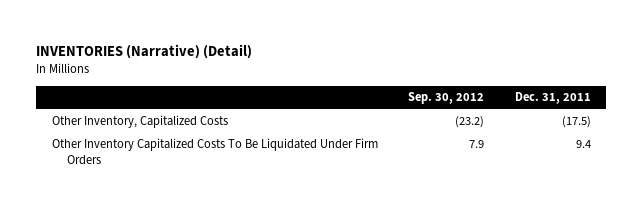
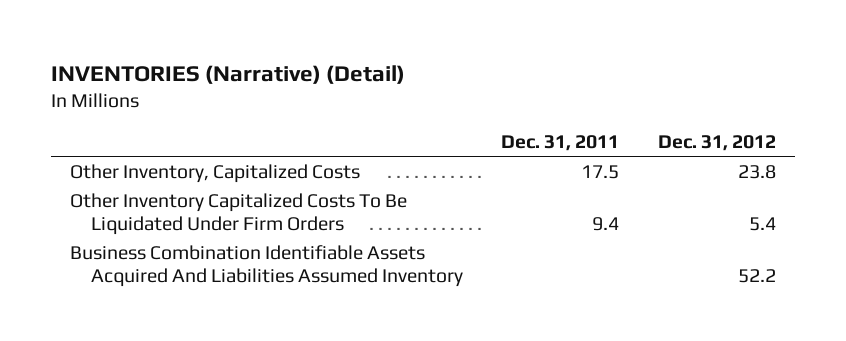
[408,92,485,105] Sep. 30, 2012 -> none
none -> [657,134,776,151] Dec. 31, 2012
[562,115,592,128] (17.5) -> [581,164,620,179] 17.5
none -> [69,244,463,288] Business Combination Identifiable Assets Acquired And Liabilities Assumed Inventory

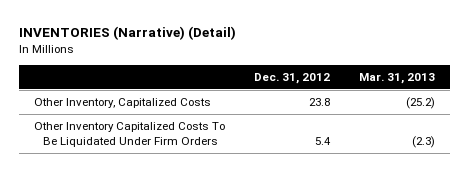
[501,134,620,151] Dec. 31, 2011 -> none
none -> [359,73,436,85] Mar. 31, 2013
[69,244,463,288] Business Combination Identifiable Assets Acquired And Liabilities Assumed Inventory -> none

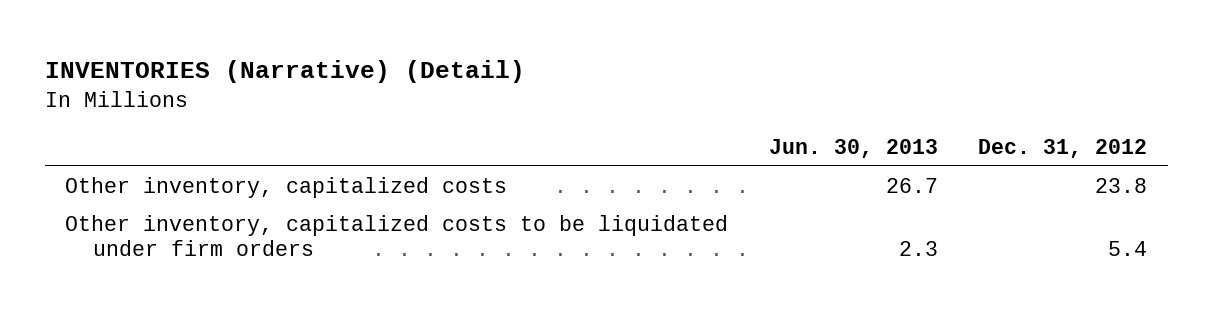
[359,73,436,85] Mar. 31, 2013 -> none
none -> [768,139,938,159] Jun. 30, 2013
[33,98,211,109] Other Inventory, Capitalized Costs -> [65,176,508,198] Other inventory, capitalized costs
[33,122,225,147] Other Inventory Capitalized Costs To Be Liquidated Under Firm Orders -> [65,214,729,256] Other inventory, capitalized costs to be liquidated under firm orders

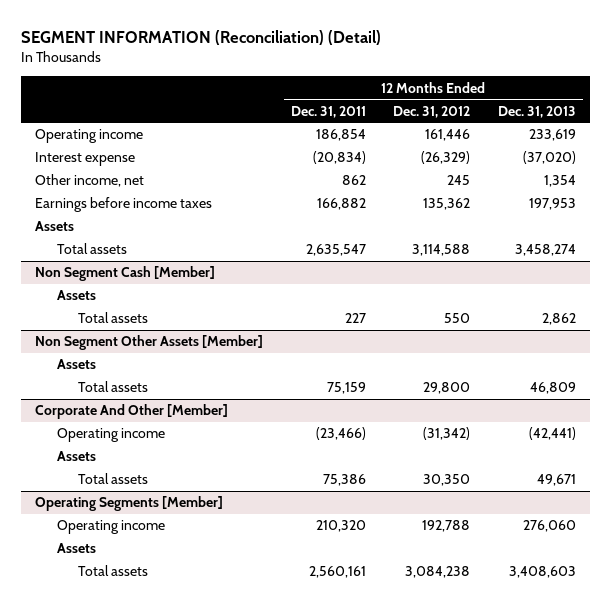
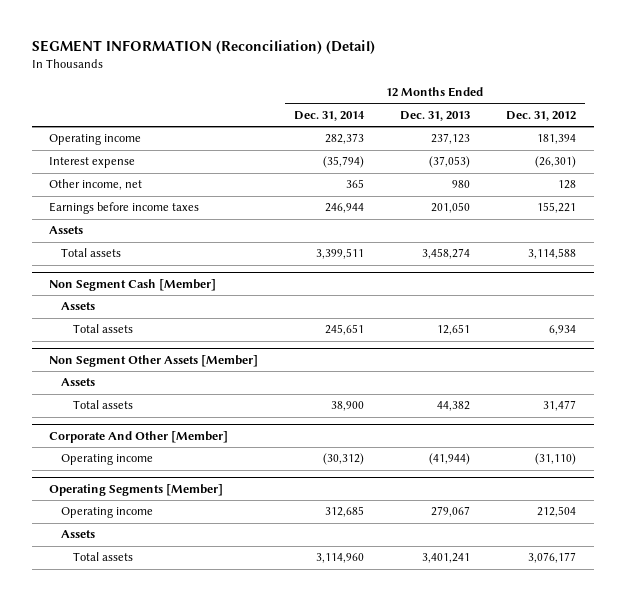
[290,105,366,118] Dec. 31, 2011 -> none
none -> [294,110,366,121] Dec. 31, 2014
[425,129,471,142] 161,446 -> [537,134,577,145] 181,394
[528,129,576,142] 233,619 -> [431,133,471,145] 237,123
[421,151,471,165] (26,329) -> [535,156,577,169] (26,301)
[522,151,576,165] (37,020) -> [429,156,471,169] (37,053)
[447,175,471,186] 245 -> [558,180,577,190] 128
[543,175,576,188] 1,354 -> [452,180,471,189] 980
[423,198,471,211] 135,362 -> [537,202,577,214] 155,221
[528,198,576,211] 197,953 -> [431,202,471,214] 201,050
[444,313,471,324] 550 -> [549,325,577,336] 6,934
[541,313,576,326] 2,862 -> [437,324,471,336] 12,651
[423,382,471,395] 29,800 -> [543,400,577,412] 31,477
[529,382,576,395] 46,809 -> [437,401,471,412] 44,382
[56,451,96,462] Assets -> none
[78,473,149,485] Total assets -> none
[423,427,471,441] (31,342) -> [535,453,577,466] (31,110)
[528,427,576,441] (42,441) -> [429,453,471,466] (41,944)
[422,520,471,533] 192,788 -> [537,506,577,518] 212,504
[522,520,576,533] 276,060 -> [431,506,471,518] 279,067
[405,566,471,579] 3,084,238 -> [528,552,577,564] 3,076,177
[508,566,576,579] 3,408,603 -> [422,553,471,564] 3,401,241

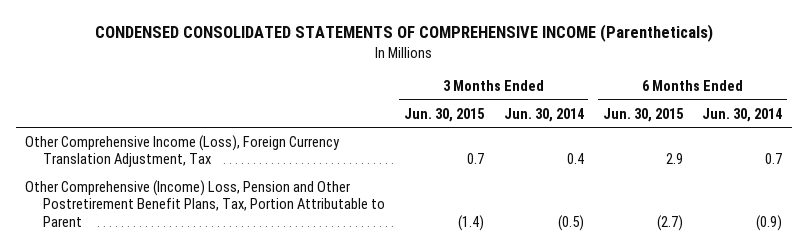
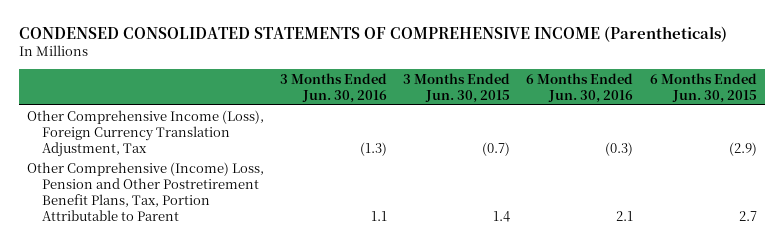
[503,107,584,122] Jun. 30, 2014 -> none
[702,107,783,122] Jun. 30, 2014 -> none
none -> [279,72,387,103] 3 Months Ended Jun. 30, 2016
none -> [526,72,634,103] 6 Months Ended Jun. 30, 2016
[467,153,485,165] 0.7 -> [482,141,511,156] (0.7)
[665,153,683,165] 2.9 -> [728,141,757,156] (2.9)
[458,214,485,231] (1.4) -> [493,210,511,222] 1.4
[656,214,683,231] (2.7) -> [738,210,757,221] 2.7

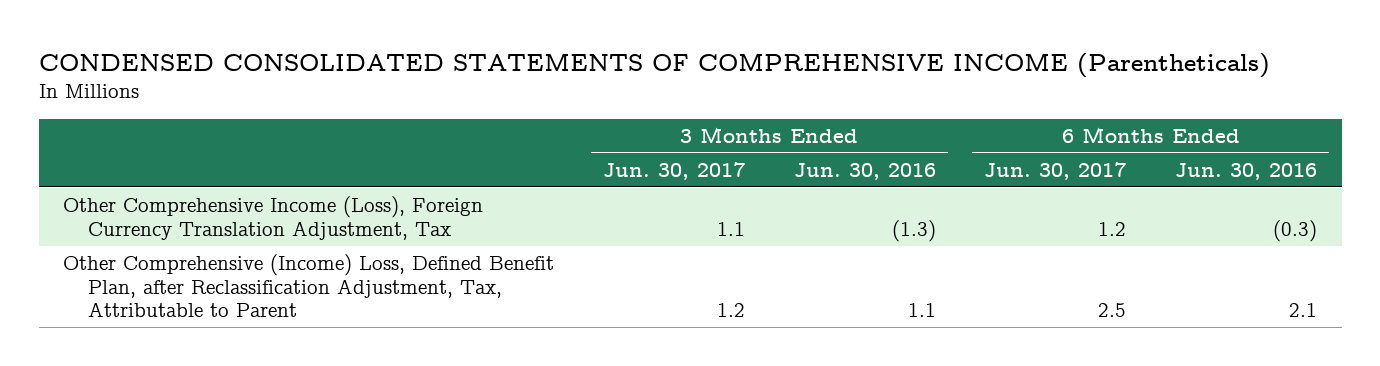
[403,72,511,103] 3 Months Ended Jun. 30, 2015 -> none
[649,72,757,103] 6 Months Ended Jun. 30, 2015 -> none
none -> [602,161,745,180] Jun. 30, 2017
none -> [984,161,1127,180] Jun. 30, 2017
[26,161,264,221] Other Comprehensive (Income) Loss, Pension and Other Postretirement Benefit Plans, Tax, Portion Attributable to Parent -> [63,253,555,318] Other Comprehensive (Income) Loss, Defined Benefit Plan, after Reclassification Adjustment, Tax, Attributable to Parent

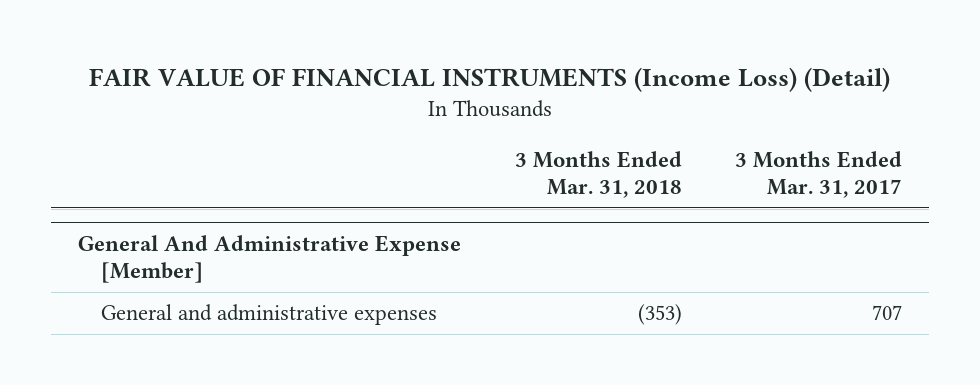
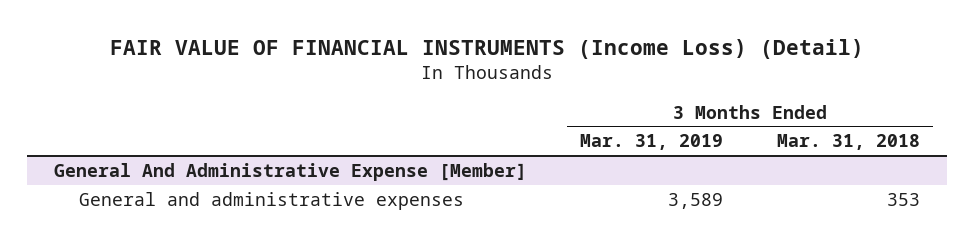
[735,150,903,199] 3 Months Ended Mar. 31, 2017 -> none
none -> [580,134,724,151] Mar. 31, 2019
[637,304,682,326] (353) -> [886,192,920,206] 353

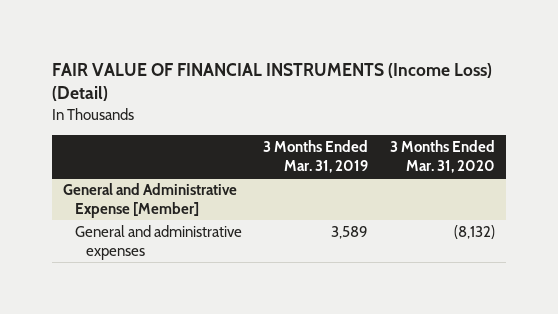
[776,134,920,151] Mar. 31, 2018 -> none
none -> [389,140,495,173] 3 Months Ended Mar. 31, 2020
[53,162,527,181] General And Administrative Expense [Member] -> [62,183,237,218] General and Administrative Expense [Member]

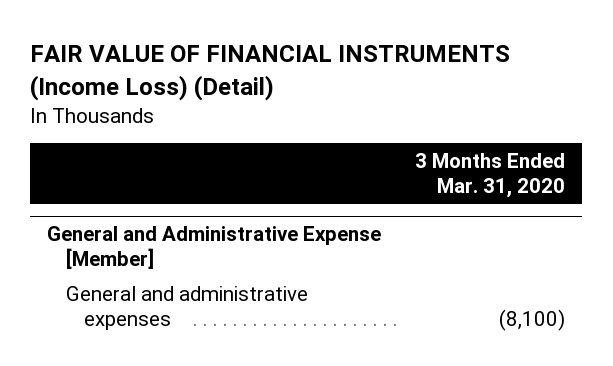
[263,140,369,173] 3 Months Ended Mar. 31, 2019 -> none
[453,225,495,240] (8,132) -> [499,308,566,331] (8,100)

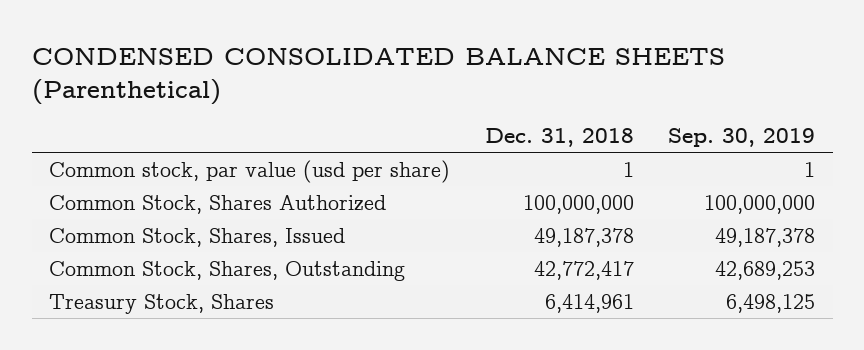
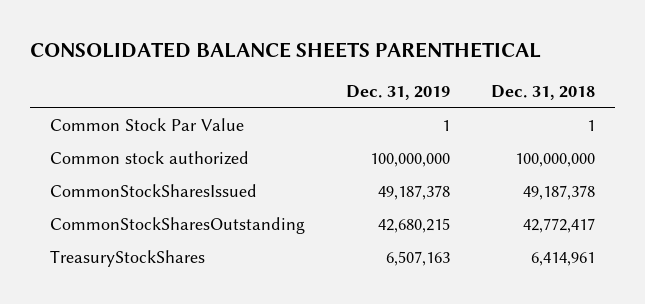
[31,47,725,105] CONDENSED CONSOLIDATED BALANCE SHEETS (Parenthetical) -> [29,42,541,59] CONSOLIDATED BALANCE SHEETS PARENTHETICAL
[668,127,816,147] Sep. 30, 2019 -> none
none -> [346,85,451,101] Dec. 31, 2019
[48,159,450,183] Common stock, par value (usd per share) -> [50,118,245,132] Common Stock Par Value
[48,194,386,214] Common Stock, Shares Authorized -> [50,151,250,166] Common stock authorized
[48,227,345,247] Common Stock, Shares, Issued -> [50,184,258,198] CommonStockSharesIssued
[48,260,405,281] Common Stock, Shares, Outstanding -> [50,217,306,235] CommonStockSharesOutstanding
[48,293,274,314] Treasury Stock, Shares -> [50,250,206,268] TreasuryStockShares

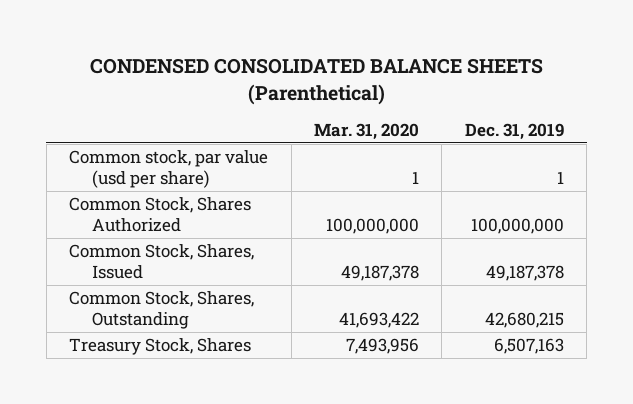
[29,42,541,59] CONSOLIDATED BALANCE SHEETS PARENTHETICAL -> [89,58,543,105] CONDENSED CONSOLIDATED BALANCE SHEETS (Parenthetical)
[491,85,596,101] Dec. 31, 2018 -> none
none -> [314,123,420,141] Mar. 31, 2020
[50,118,245,132] Common Stock Par Value -> [69,150,269,189] Common stock, par value (usd per share)
[50,151,250,166] Common stock authorized -> [69,197,252,233] Common Stock, Shares Authorized
[50,184,258,198] CommonStockSharesIssued -> [69,244,255,280] Common Stock, Shares, Issued
[50,217,306,235] CommonStockSharesOutstanding -> [69,291,255,330] Common Stock, Shares, Outstanding
[50,250,206,268] TreasuryStockShares -> [69,338,252,356] Treasury Stock, Shares

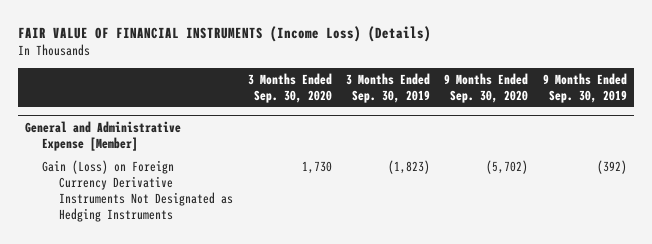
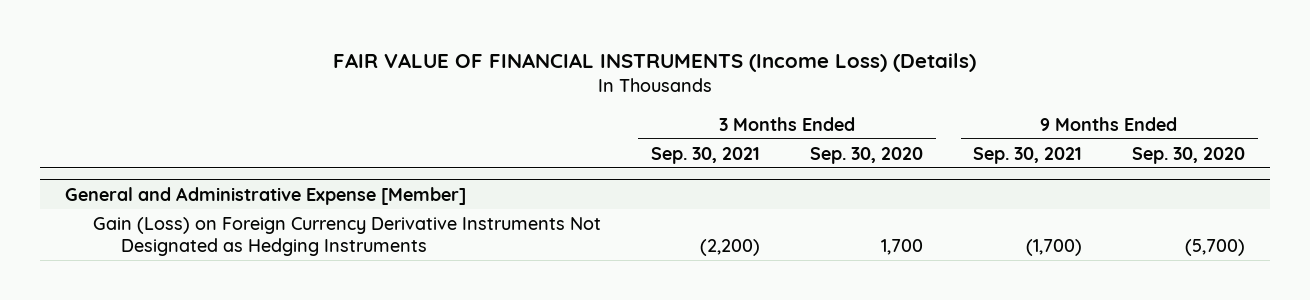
[346,72,431,103] 3 Months Ended Sep. 30, 2019 -> none
[542,72,627,103] 9 Months Ended Sep. 30, 2019 -> none
none -> [650,146,760,164] Sep. 30, 2021
none -> [973,146,1083,164] Sep. 30, 2021
[301,161,332,175] 1,730 -> [881,238,924,255] 1,700
[486,160,529,175] (5,702) -> [1185,238,1246,256] (5,700)

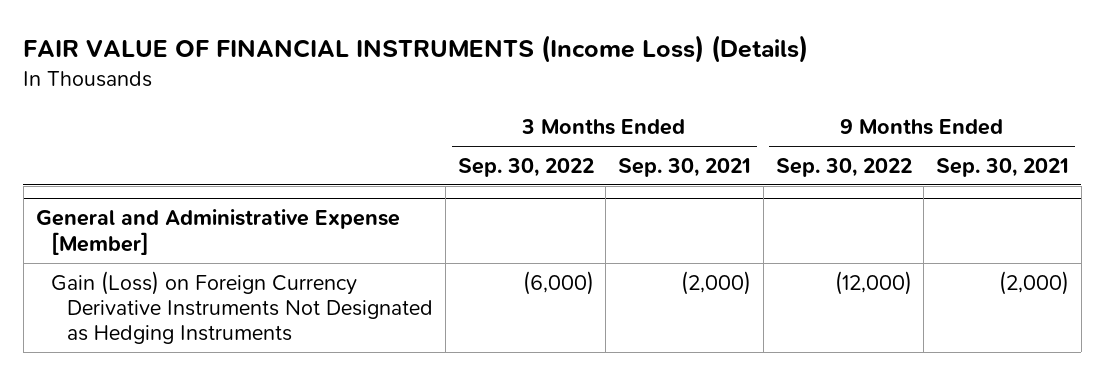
[810,146,924,164] Sep. 30, 2020 -> none
[1132,146,1246,164] Sep. 30, 2020 -> none
none -> [457,157,594,177] Sep. 30, 2022
none -> [775,157,912,177] Sep. 30, 2022
[699,238,760,256] (2,200) -> [681,270,752,295] (2,000)
[1026,238,1083,256] (1,700) -> [999,270,1070,295] (2,000)

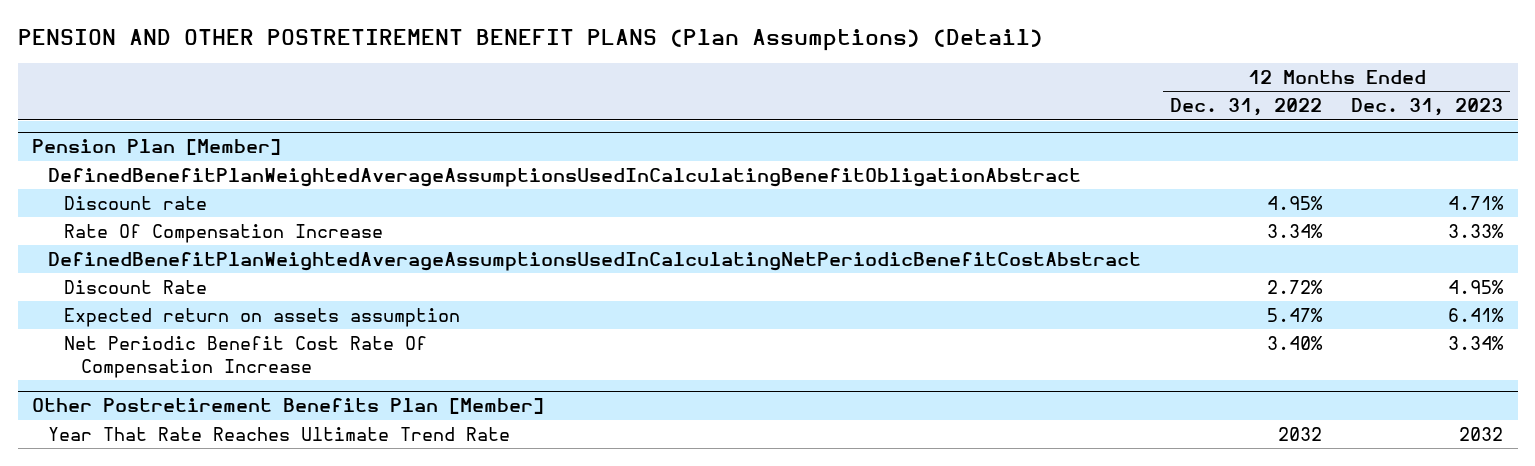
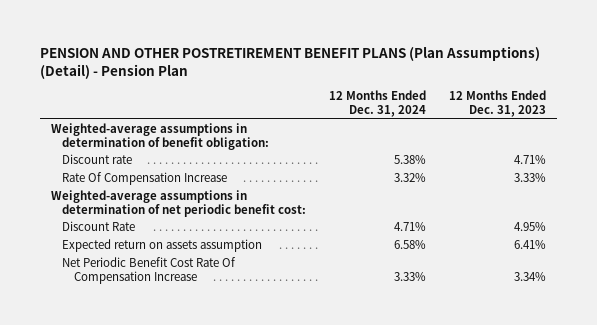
[17,29,1043,52] PENSION AND OTHER POSTRETIREMENT BENEFIT PLANS (Plan Assumptions) (Detail) -> [39,45,540,79] PENSION AND OTHER POSTRETIREMENT BENEFIT PLANS (Plan Assumptions) (Detail) - Pension Plan
[1170,98,1323,117] Dec. 31, 2022 -> none
none -> [329,90,427,117] 12 Months Ended Dec. 31, 2024
[32,139,282,156] Pension Plan [Member] -> none
[48,167,1082,187] DefinedBenefitPlanWeightedAverageAssumptionsUsedInCalculatingBenefitObligationAbstract -> [50,123,270,150] Weighted-average assumptions in determination of benefit obligation:
[48,251,1142,271] DefinedBenefitPlanWeightedAverageAssumptionsUsedInCalculatingNetPeriodicBenefitCostAbstract -> [50,190,307,217] Weighted-average assumptions in determination of net periodic benefit cost:
[32,398,545,415] Other Postretirement Benefits Plan [Member] -> none
[48,426,511,441] Year That Rate Reaches Ultimate Trend Rate -> none

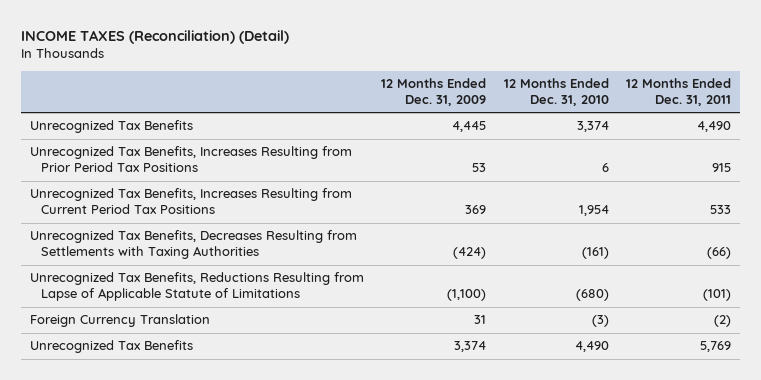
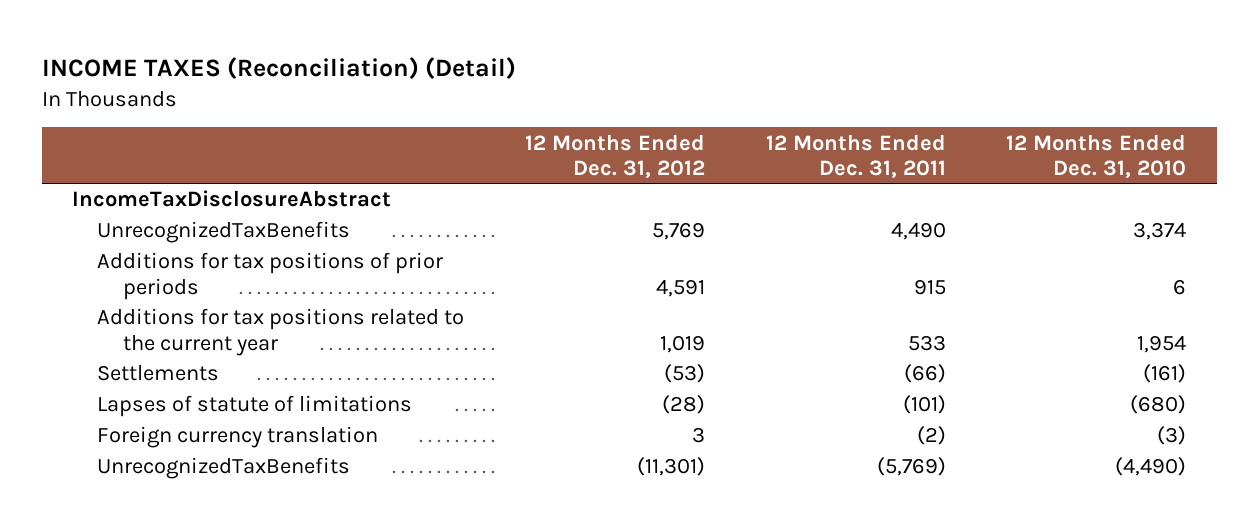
[381,78,487,107] 12 Months Ended Dec. 31, 2009 -> none
none -> [525,133,706,178] 12 Months Ended Dec. 31, 2012
[29,340,193,354] Unrecognized Tax Benefits -> none
none -> [72,190,392,208] IncomeTaxDisclosureAbstract
[29,120,193,134] Unrecognized Tax Benefits -> [97,221,351,244] UnrecognizedTaxBenefits
[29,146,352,173] Unrecognized Tax Benefits, Increases Resulting from Prior Period Tax Positions -> [97,252,444,300] Additions for tax positions of prior periods
[29,188,352,215] Unrecognized Tax Benefits, Increases Resulting from Current Period Tax Positions -> [97,308,465,356] Additions for tax positions related to the current year
[29,230,357,260] Unrecognized Tax Benefits, Decreases Resulting from Settlements with Taxing Authorities -> [97,365,220,382] Settlements
[29,272,364,302] Unrecognized Tax Benefits, Reductions Resulting from Lapse of Applicable Statute of Limitations -> [97,395,413,418] Lapses of statute of limitations
[29,314,210,328] Foreign Currency Translation -> [97,426,379,449] Foreign currency translation
none -> [97,457,351,480] UnrecognizedTaxBenefits

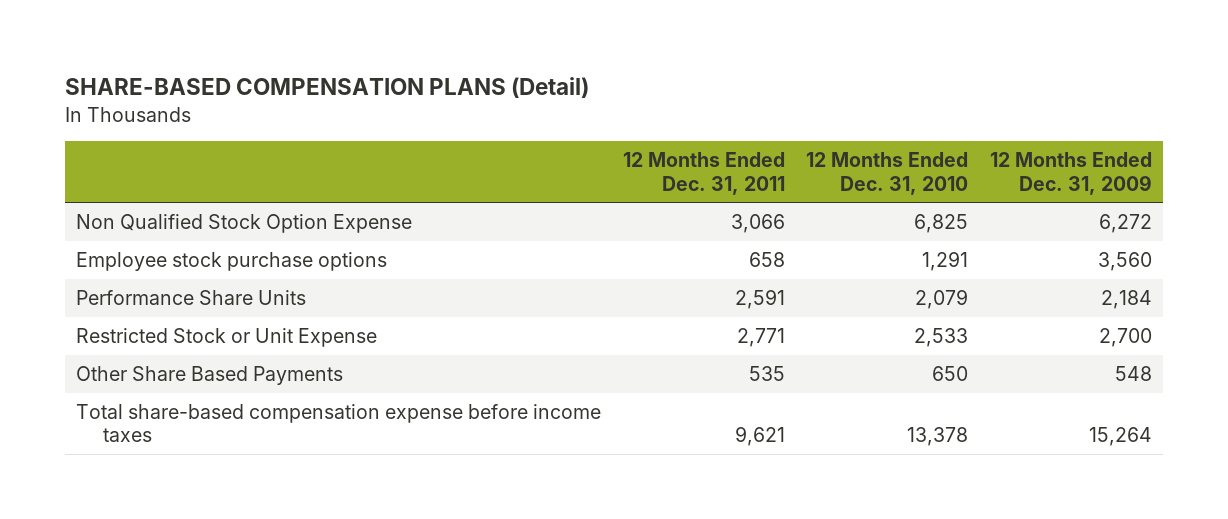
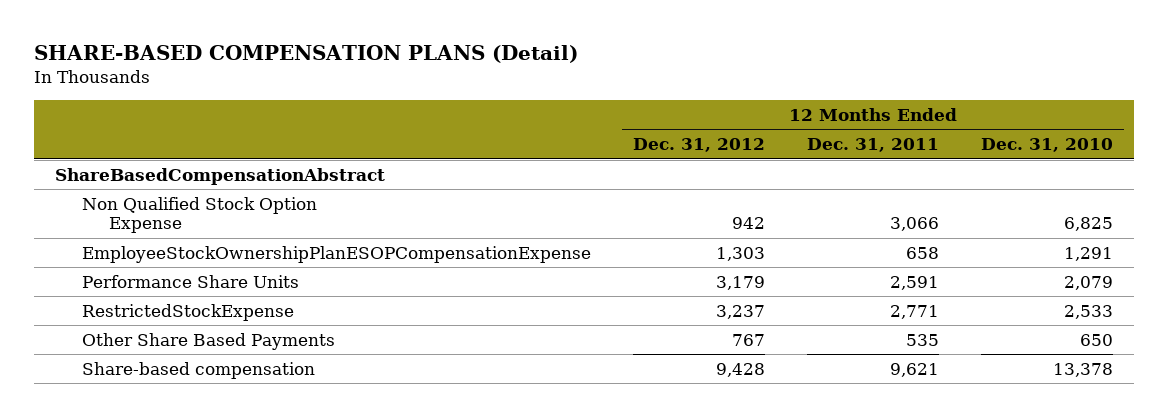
[990,152,1153,195] 12 Months Ended Dec. 31, 2009 -> none
none -> [633,138,766,153] Dec. 31, 2012
none -> [55,167,386,185] ShareBasedCompensationAbstract
[75,252,387,272] Employee stock purchase options -> [81,245,591,263] EmployeeStockOwnershipPlanESOPCompensationExpense
[75,328,377,348] Restricted Stock or Unit Expense -> [81,303,294,321] RestrictedStockExpense
[75,404,601,443] Total share-based compensation expense before income taxes -> [81,361,315,379] Share-based compensation

